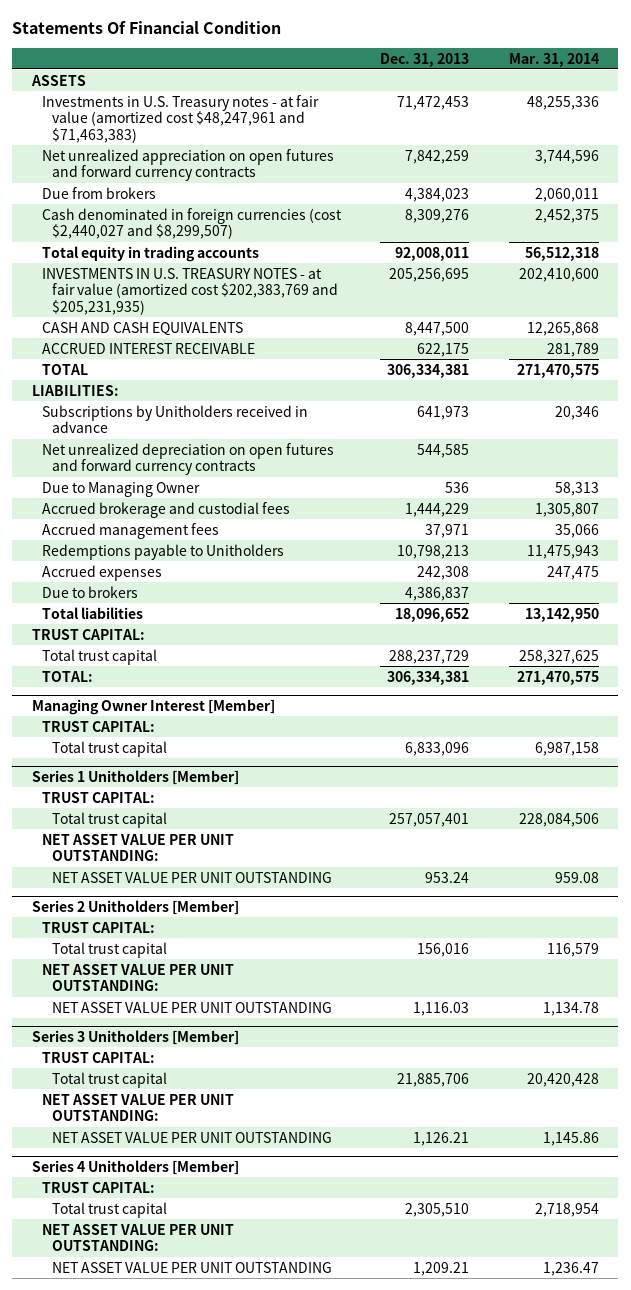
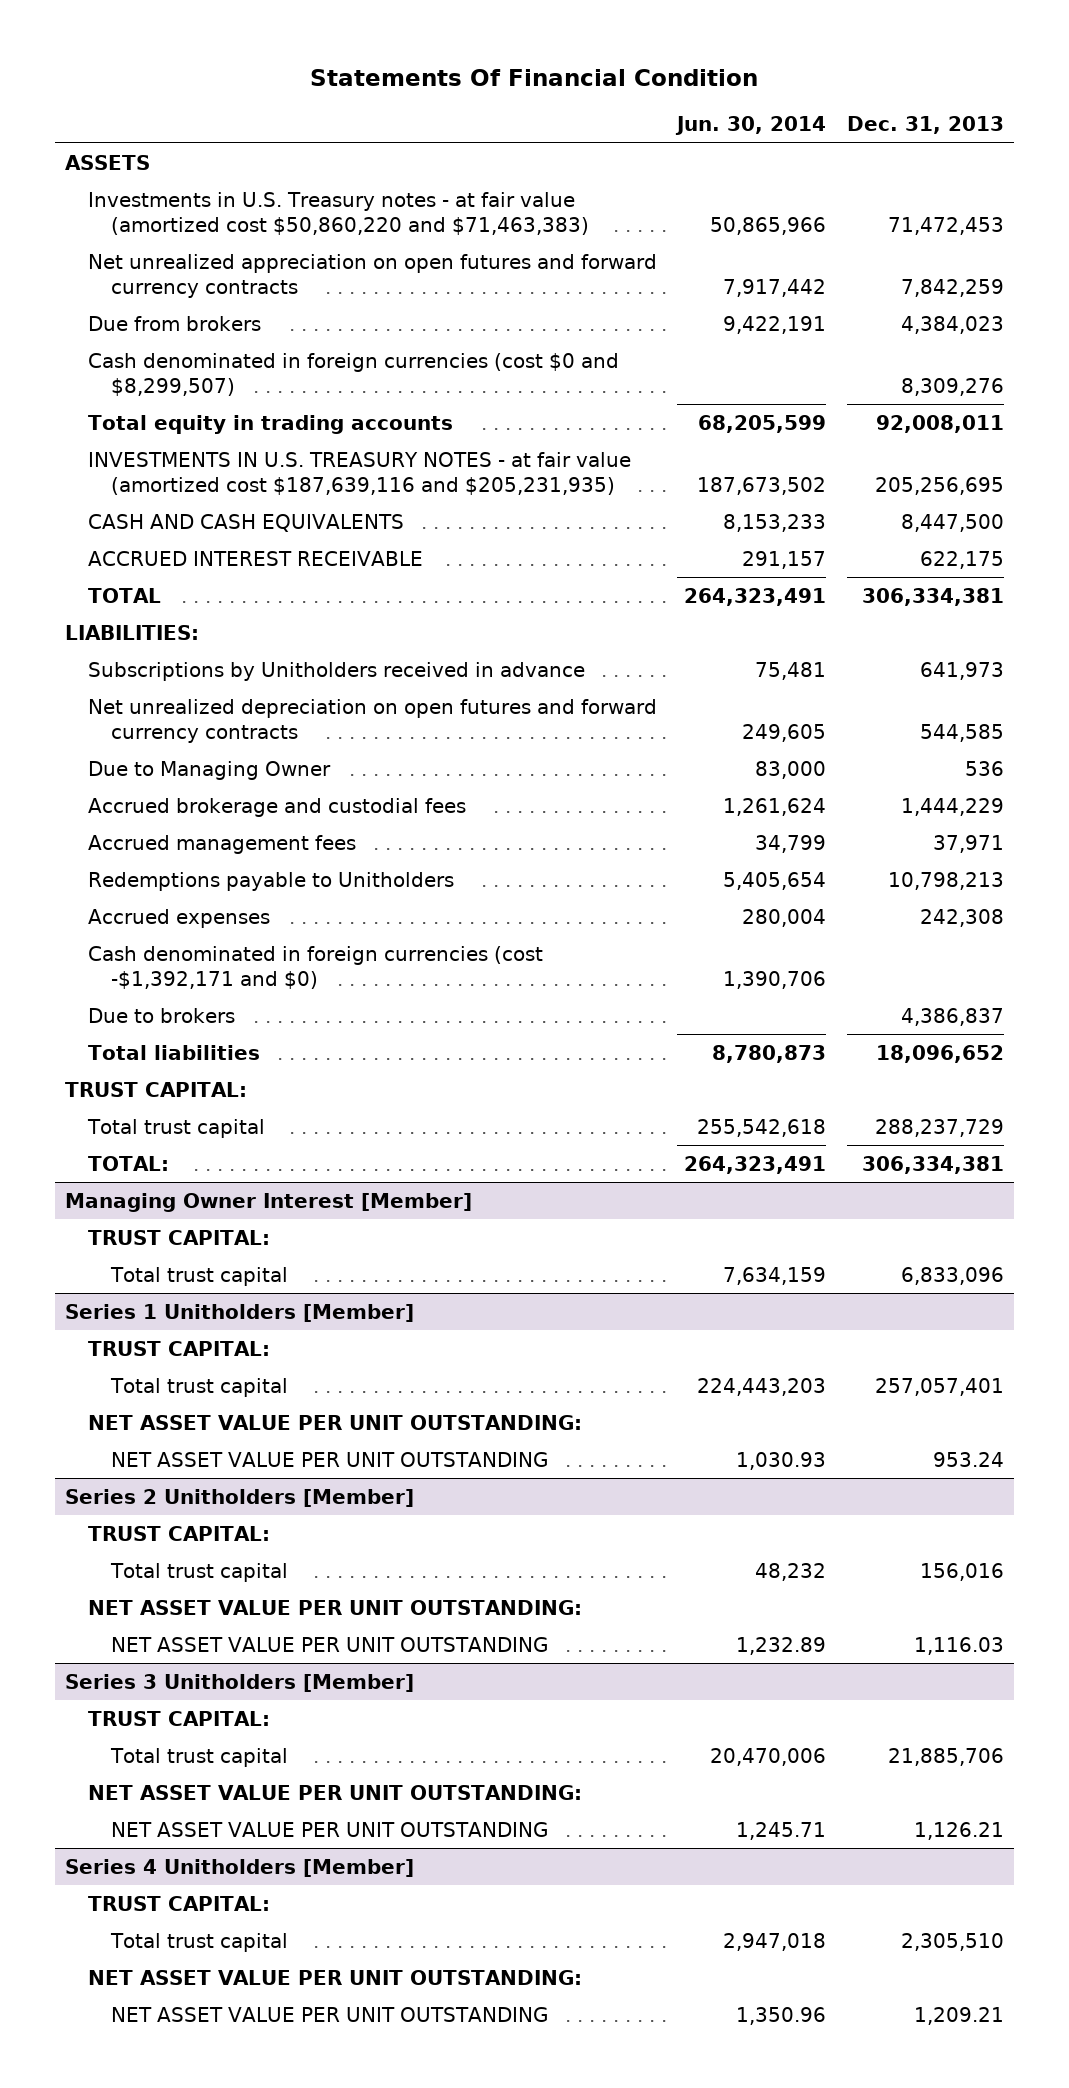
[508,52,599,67] Mar. 31, 2014 -> none
none -> [675,116,827,136] Jun. 30, 2014
[42,94,320,143] Investments in U.S. Treasury notes - at fair value (amortized cost $48,247,961 and $71,463,383) -> [88,191,589,235] Investments in U.S. Treasury notes - at fair value (amortized cost $50,860,220 and $71,463,383)
[42,207,343,240] Cash denominated in foreign currencies (cost $2,440,027 and $8,299,507) -> [88,352,620,396] Cash denominated in foreign currencies (cost $0 and $8,299,507)
[42,267,339,315] INVESTMENTS IN U.S. TREASURY NOTES - at fair value (amortized cost $202,383,769 and $205,231,935) -> [88,451,632,495] INVESTMENTS IN U.S. TREASURY NOTES - at fair value (amortized cost $187,639,116 and $205,231,935)
none -> [88,945,544,989] Cash denominated in foreign currencies (cost -$1,392,171 and $0)

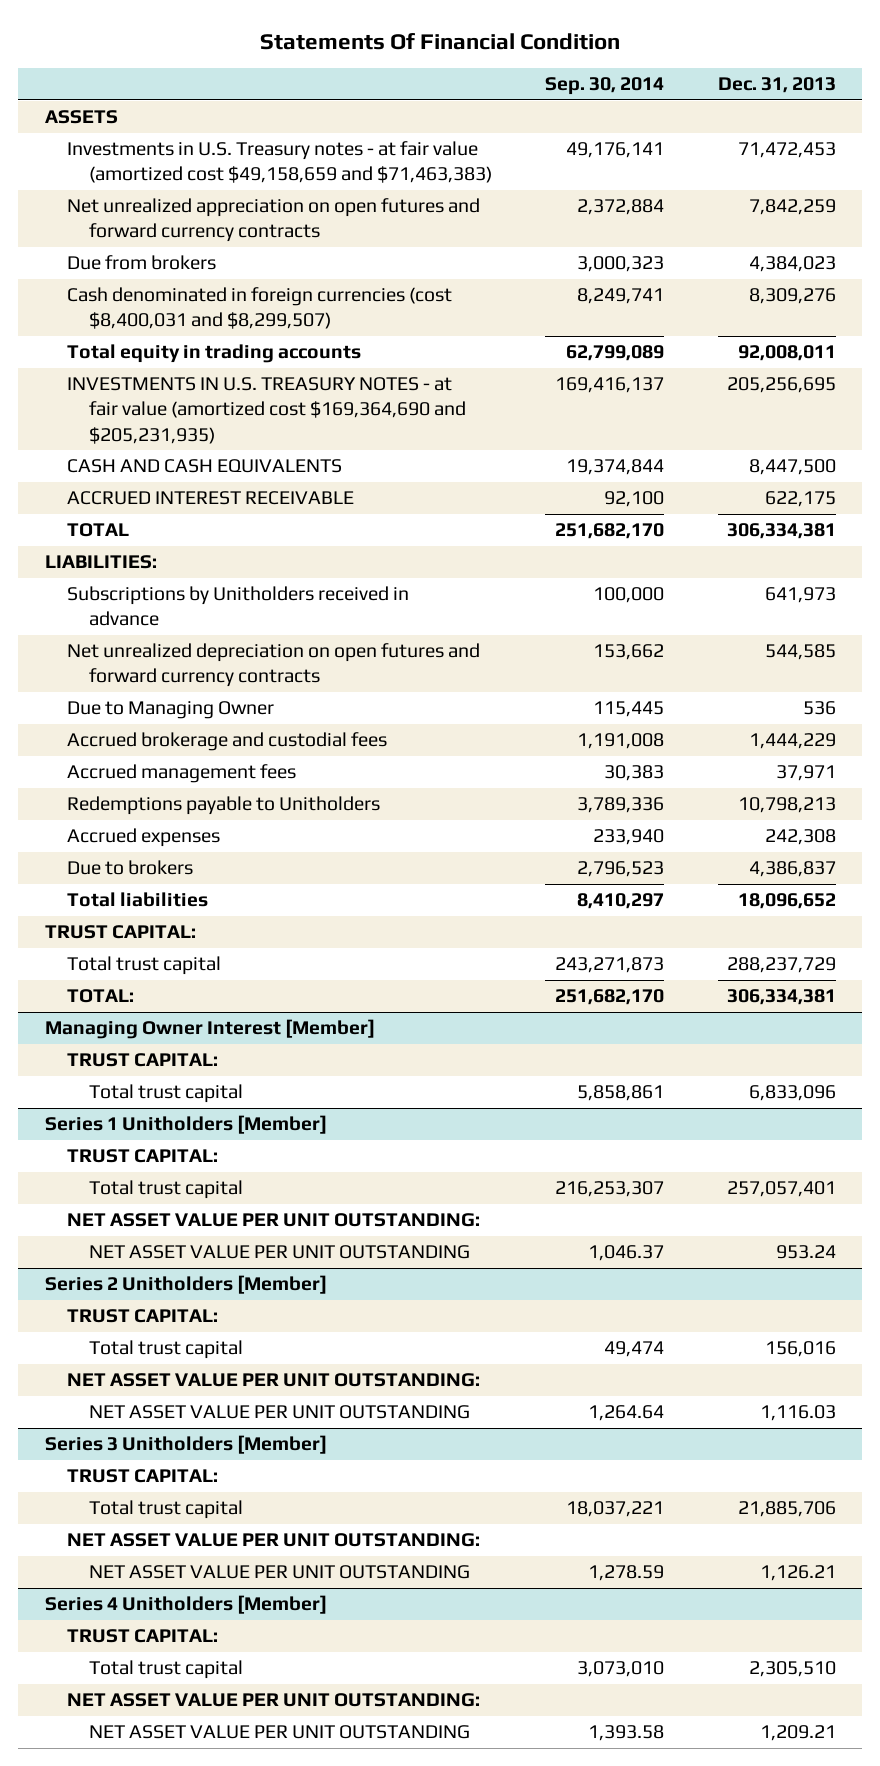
[675,116,827,136] Jun. 30, 2014 -> none
none -> [545,77,665,96] Sep. 30, 2014
[88,191,589,235] Investments in U.S. Treasury notes - at fair value (amortized cost $50,860,220 and $71,463,383) -> [66,141,492,184] Investments in U.S. Treasury notes - at fair value (amortized cost $49,158,659 and $71,463,383)
[88,352,620,396] Cash denominated in foreign currencies (cost $0 and $8,299,507) -> [66,287,452,330] Cash denominated in foreign currencies (cost $8,400,031 and $8,299,507)
[88,451,632,495] INVESTMENTS IN U.S. TREASURY NOTES - at fair value (amortized cost $187,639,116 and $205,231,935) -> [66,377,466,444] INVESTMENTS IN U.S. TREASURY NOTES - at fair value (amortized cost $169,364,690 and $205,231,935)
[88,945,544,989] Cash denominated in foreign currencies (cost -$1,392,171 and $0) -> none

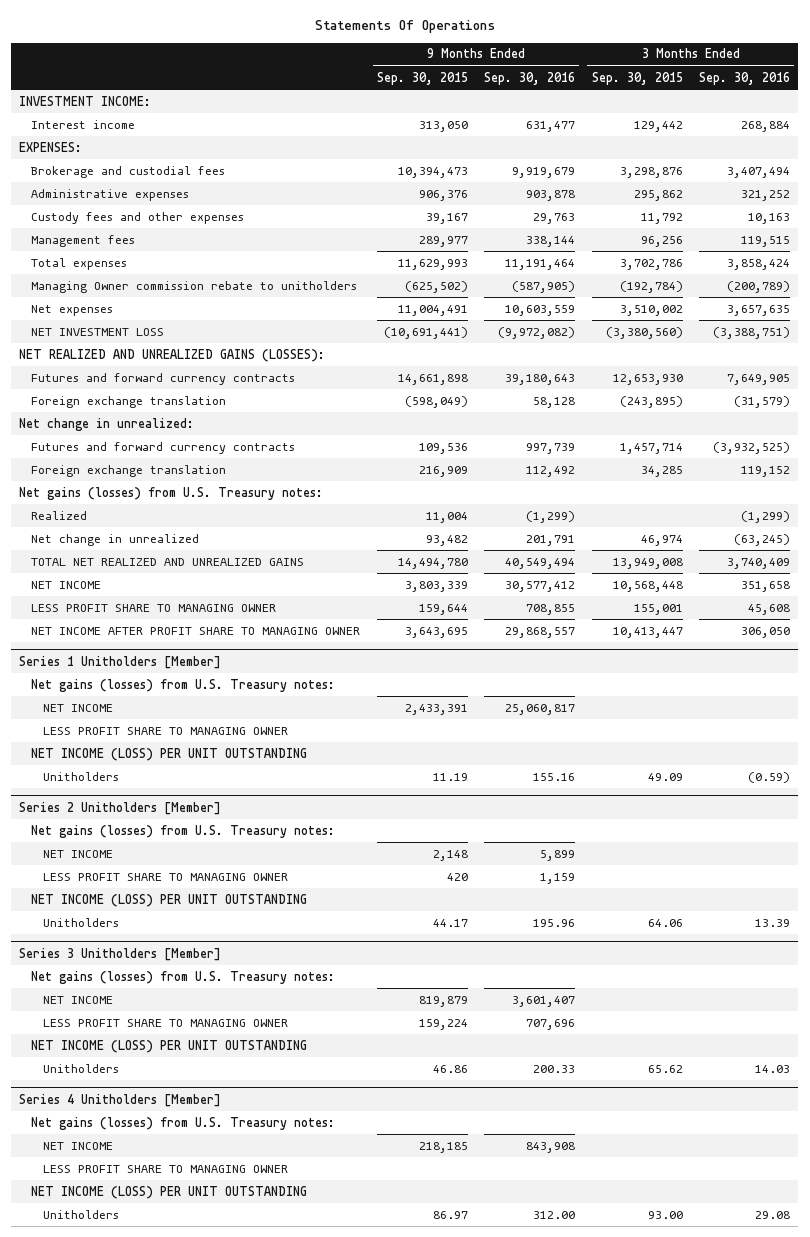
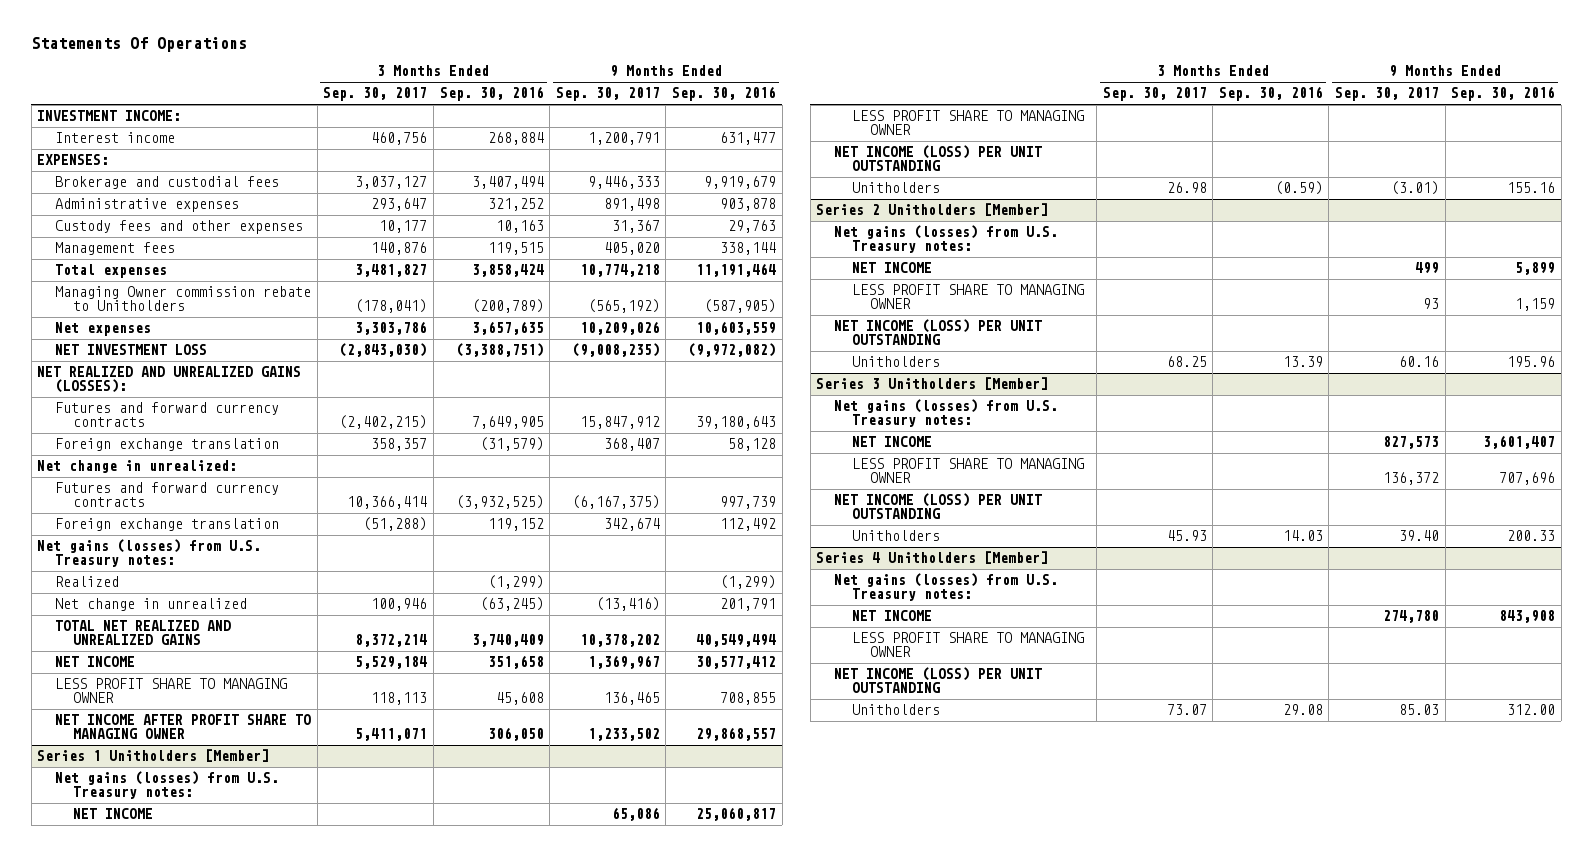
[376,71,468,85] Sep. 30, 2015 -> none
[591,71,683,85] Sep. 30, 2015 -> none
none -> [323,87,428,102] Sep. 30, 2017
none -> [555,87,660,102] Sep. 30, 2017
[31,280,358,293] Managing Owner commission rebate to unitholders -> [55,286,312,312] Managing Owner commission rebate to Unitholders

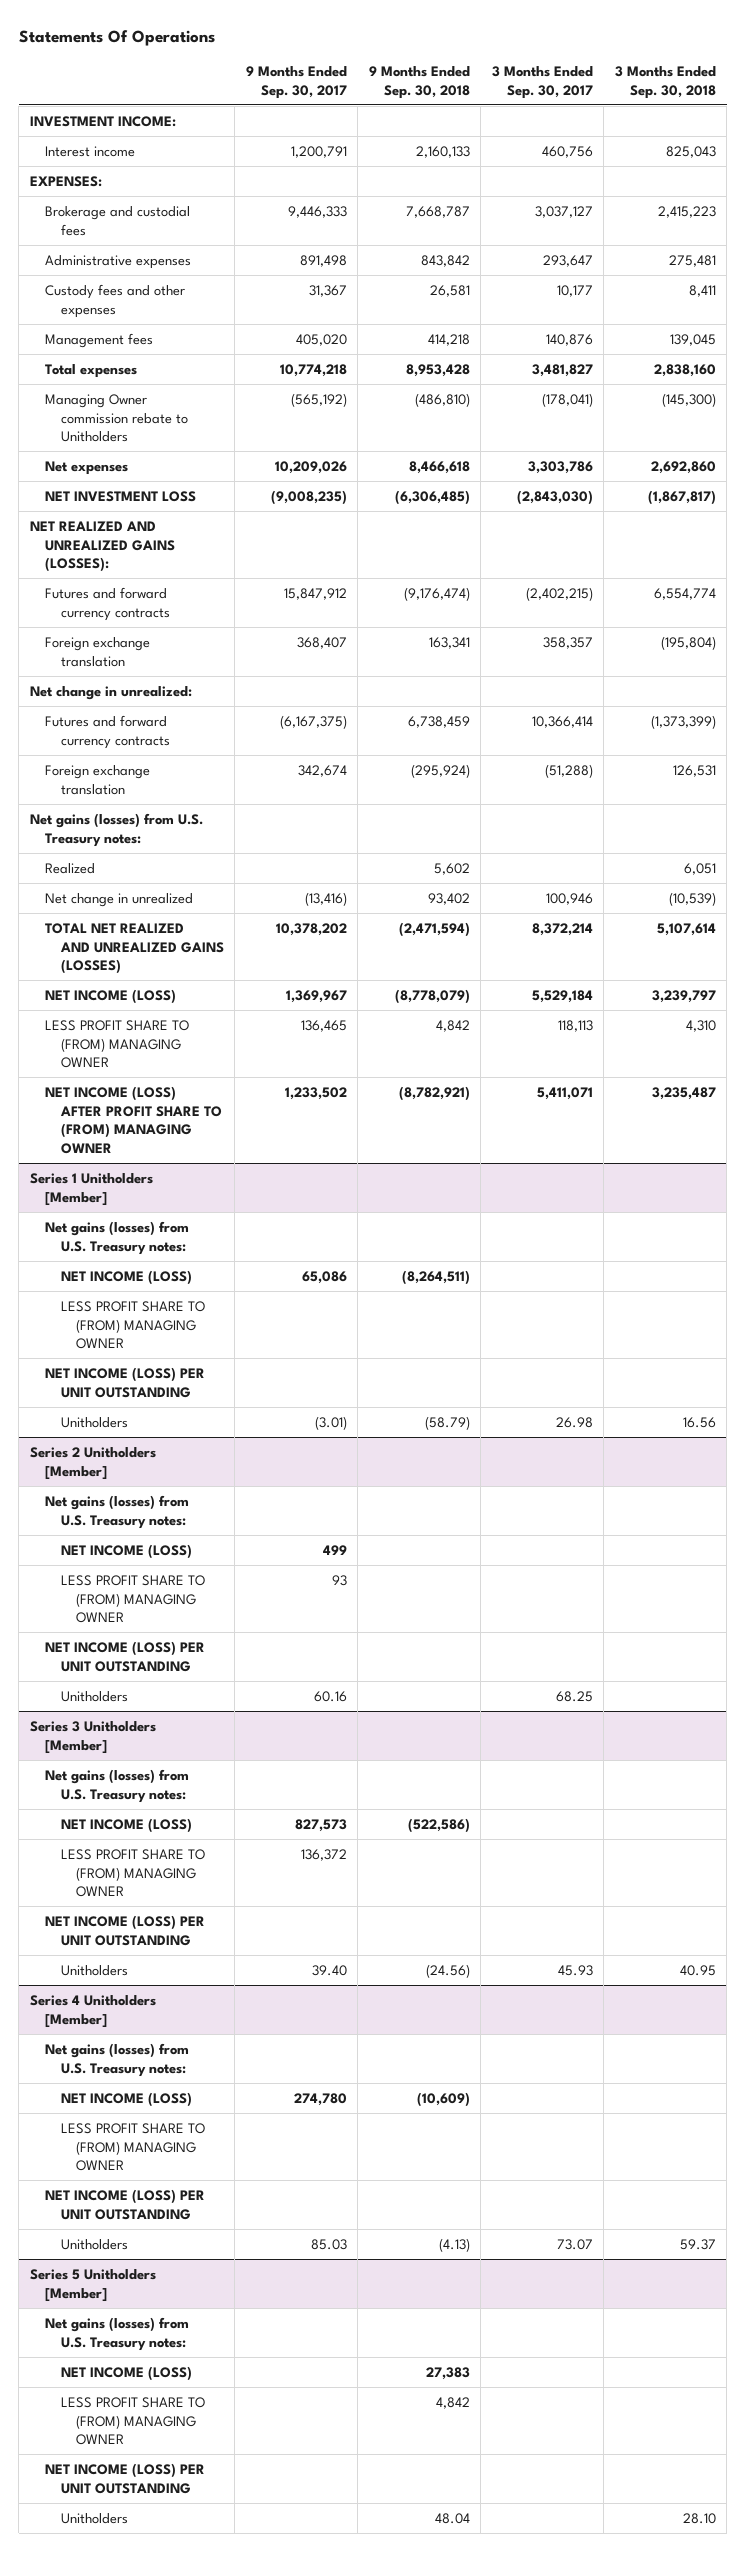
[439,86,544,102] Sep. 30, 2016 -> none
[672,86,777,102] Sep. 30, 2016 -> none
none -> [368,66,470,99] 9 Months Ended Sep. 30, 2018
none -> [614,66,716,99] 3 Months Ended Sep. 30, 2018
[55,620,232,646] TOTAL NET REALIZED AND UNREALIZED GAINS -> [45,922,224,975] TOTAL NET REALIZED AND UNREALIZED GAINS (LOSSES)
[55,656,136,668] NET INCOME -> [45,988,177,1004] NET INCOME (LOSS)
[55,678,288,704] LESS PROFIT SHARE TO MANAGING OWNER -> [45,1019,190,1069] LESS PROFIT SHARE TO (FROM) MANAGING OWNER
[55,714,312,740] NET INCOME AFTER PROFIT SHARE TO MANAGING OWNER -> [45,1085,222,1155] NET INCOME (LOSS) AFTER PROFIT SHARE TO (FROM) MANAGING OWNER
[73,808,154,820] NET INCOME -> [60,1269,192,1285] NET INCOME (LOSS)
[852,110,1085,136] LESS PROFIT SHARE TO MANAGING OWNER -> [60,1300,205,1350] LESS PROFIT SHARE TO (FROM) MANAGING OWNER
[852,262,933,274] NET INCOME -> [60,1543,192,1559] NET INCOME (LOSS)
[852,284,1085,310] LESS PROFIT SHARE TO MANAGING OWNER -> [60,1574,205,1624] LESS PROFIT SHARE TO (FROM) MANAGING OWNER
[852,436,933,448] NET INCOME -> [60,1817,192,1833] NET INCOME (LOSS)
[852,458,1085,484] LESS PROFIT SHARE TO MANAGING OWNER -> [60,1848,205,1898] LESS PROFIT SHARE TO (FROM) MANAGING OWNER
[852,610,933,622] NET INCOME -> [60,2091,192,2107] NET INCOME (LOSS)
[852,632,1085,658] LESS PROFIT SHARE TO MANAGING OWNER -> [60,2122,205,2172] LESS PROFIT SHARE TO (FROM) MANAGING OWNER
none -> [29,2268,156,2302] Series 5 Unitholders [Member]
none -> [45,2316,190,2351] Net gains (losses) from U.S. Treasury notes:
none -> [60,2365,192,2381] NET INCOME (LOSS)
none -> [60,2396,205,2446] LESS PROFIT SHARE TO (FROM) MANAGING OWNER
none -> [45,2462,206,2494] NET INCOME (LOSS) PER UNIT OUTSTANDING
none -> [60,2512,128,2524] Unitholders

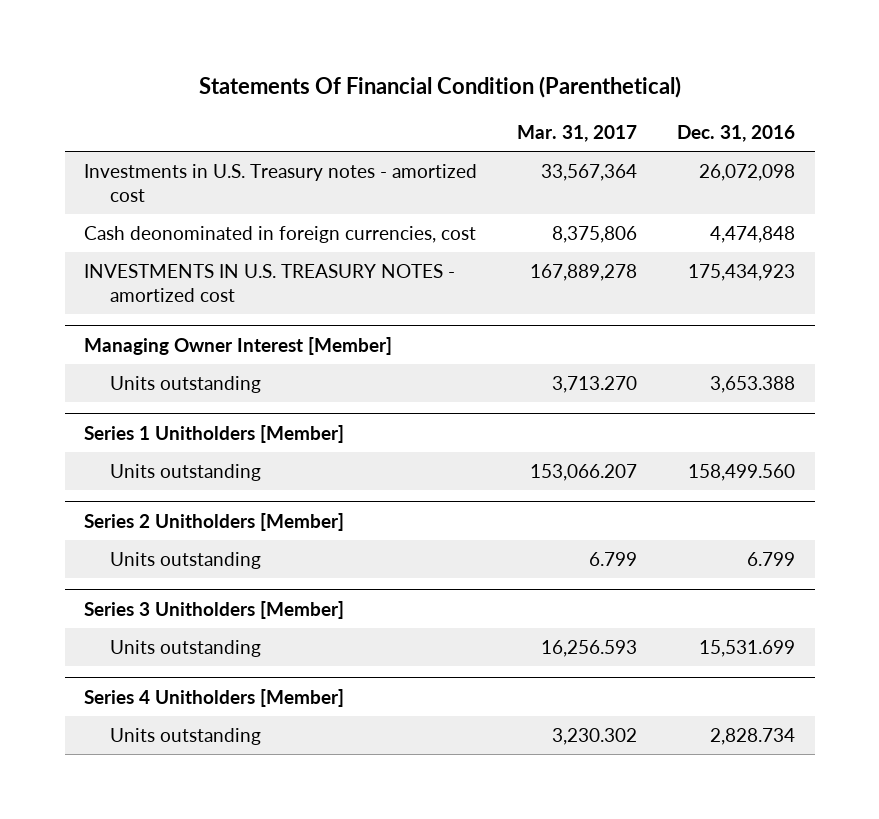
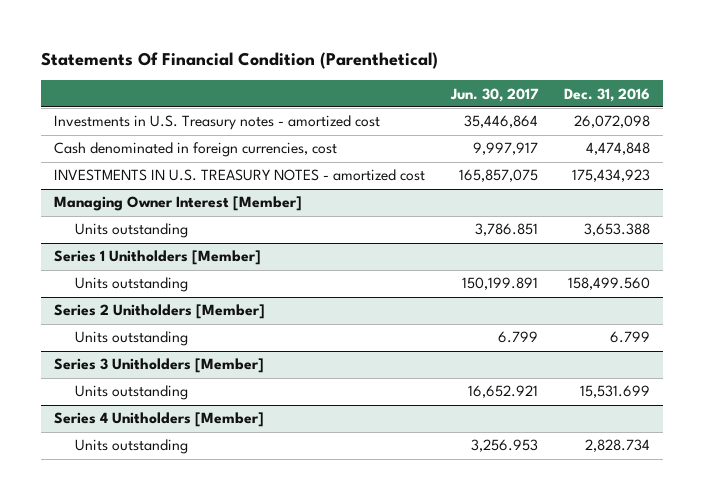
[517,125,638,143] Mar. 31, 2017 -> none
none -> [449,87,539,102] Jun. 30, 2017
[84,225,477,243] Cash deonominated in foreign currencies, cost -> [53,142,337,158] Cash denominated in foreign currencies, cost

